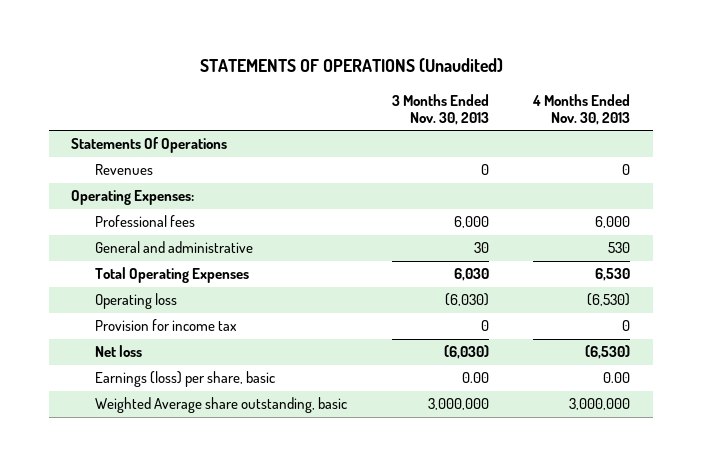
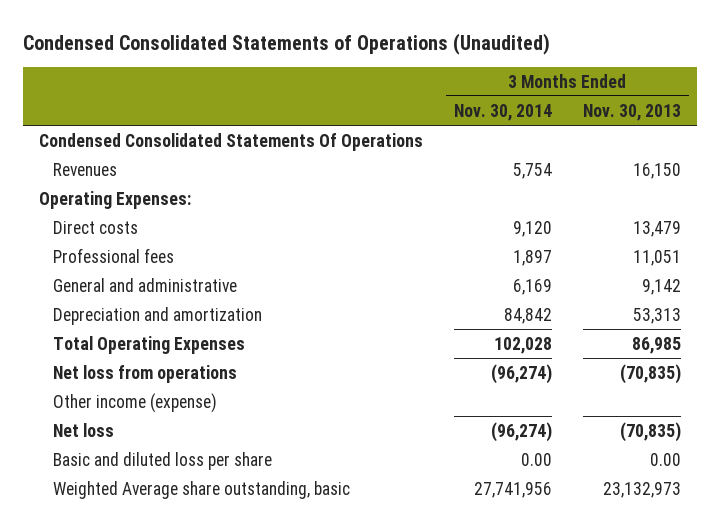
[199,58,503,73] STATEMENTS OF OPERATIONS (Unaudited) -> [22,32,550,55] Condensed Consolidated Statements of Operations (Unaudited)
[532,93,631,125] 4 Months Ended Nov. 30, 2013 -> none
none -> [453,103,552,121] Nov. 30, 2014
[71,137,228,154] Statements Of Operations -> [38,132,423,151] Condensed Consolidated Statements Of Operations
[480,164,489,176] 0 -> [633,162,682,179] 16,150
[94,293,177,310] Operating loss -> none
[94,319,237,332] Provision for income tax -> none
none -> [53,220,139,234] Direct costs
[453,216,489,229] 6,000 -> [633,249,682,266] 11,051
[473,242,489,254] 30 -> [642,278,682,295] 9,142
none -> [53,306,263,325] Depreciation and amortization
[453,268,489,282] 6,030 -> [632,336,682,354] 86,985
none -> [53,364,238,383] Net loss from operations
none -> [53,392,218,413] Other income (expense)
[443,345,489,360] (6,030) -> [620,421,682,442] (70,835)
[94,371,275,388] Earnings (loss) per share, basic -> [53,451,273,470] Basic and diluted loss per share
[427,398,489,411] 3,000,000 -> [603,481,682,498] 23,132,973

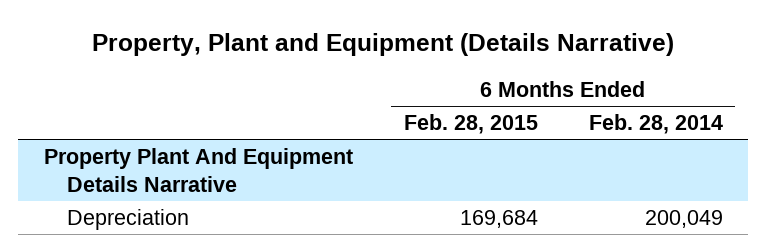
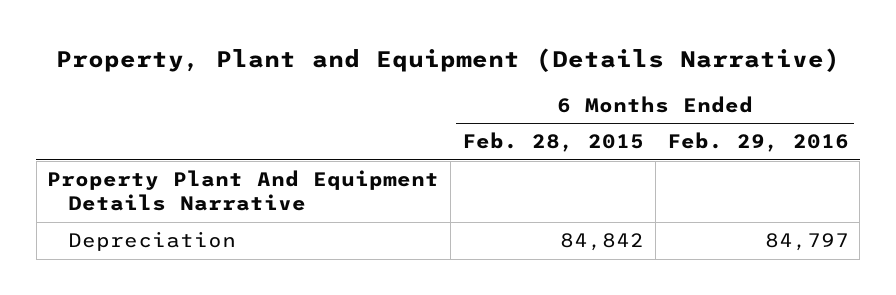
[588,114,723,135] Feb. 28, 2014 -> none
none -> [666,132,849,153] Feb. 29, 2016
[459,209,538,228] 169,684 -> [559,233,644,252] 84,842

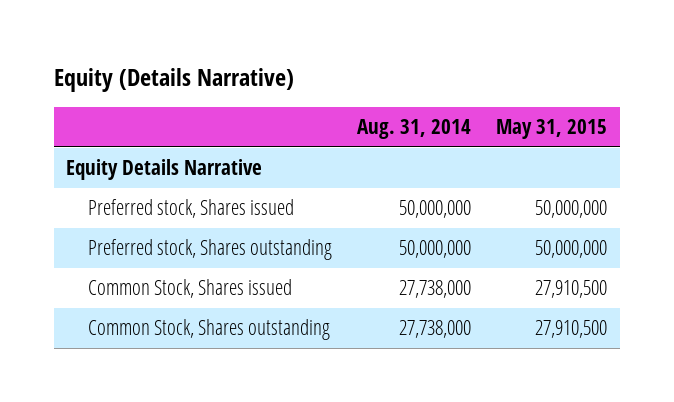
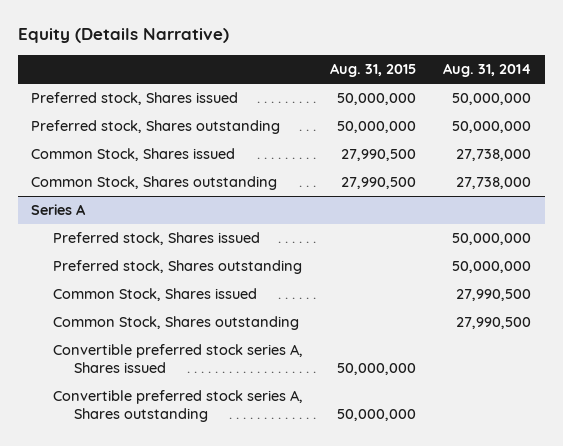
[496,119,608,140] May 31, 2015 -> none
none -> [329,63,416,78] Aug. 31, 2015
[66,159,263,181] Equity Details Narrative -> none
none -> [31,204,87,216] Series A
none -> [52,232,260,246] Preferred stock, Shares issued
none -> [52,260,302,275] Preferred stock, Shares outstanding
none -> [52,288,257,302] Common Stock, Shares issued
none -> [52,316,299,331] Common Stock, Shares outstanding
none -> [52,344,303,374] Convertible preferred stock series A, Shares issued
none -> [52,390,303,423] Convertible preferred stock series A, Shares outstanding

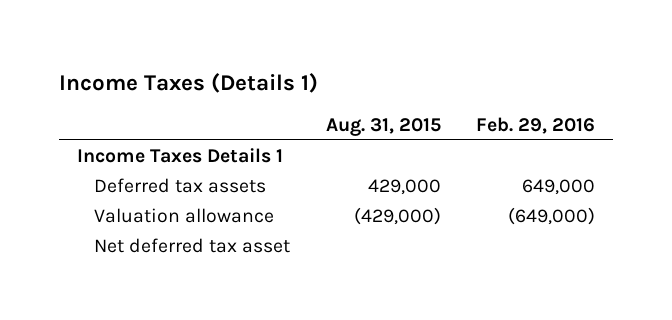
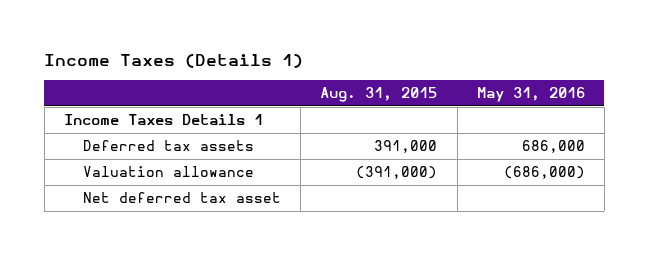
[476,116,596,134] Feb. 29, 2016 -> none
none -> [476,87,585,103] May 31, 2016
[367,179,441,196] 429,000 -> [374,140,438,154] 391,000
[353,207,441,226] (429,000) -> [356,166,438,180] (391,000)

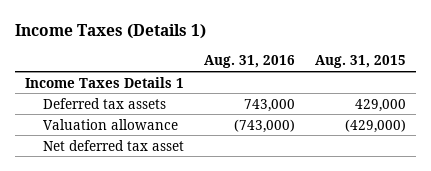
[476,87,585,103] May 31, 2016 -> none
none -> [203,55,295,69] Aug. 31, 2016
[374,140,438,154] 391,000 -> [354,98,406,112] 429,000
[356,166,438,180] (391,000) -> [344,118,406,133] (429,000)

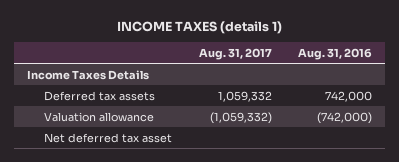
[15,24,207,40] Income Taxes (Details 1) -> [116,21,282,35] INCOME TAXES (details 1)
[314,55,406,69] Aug. 31, 2015 -> none
none -> [198,47,272,60] Aug. 31, 2017
[25,76,185,88] Income Taxes Details 1 -> [27,69,150,80] Income Taxes Details
[243,98,295,112] 743,000 -> [325,90,373,102] 742,000
[233,118,295,133] (743,000) -> [317,111,373,124] (742,000)

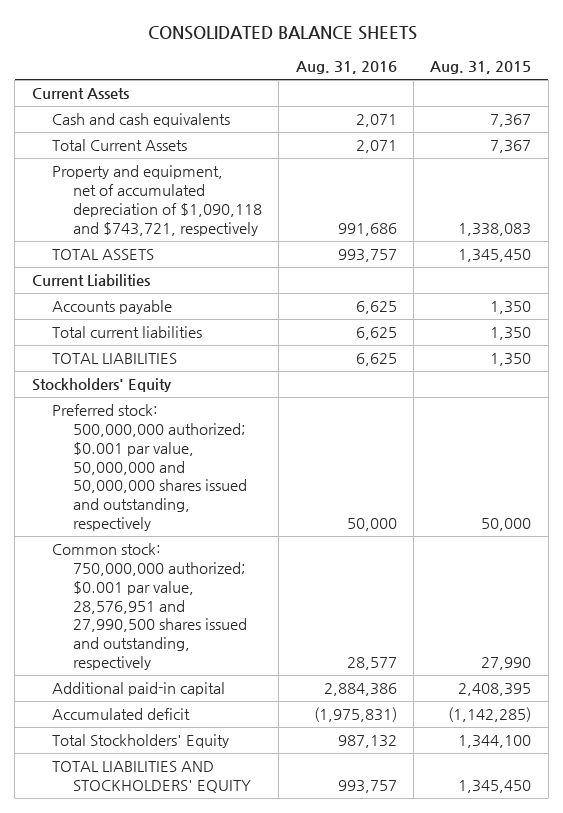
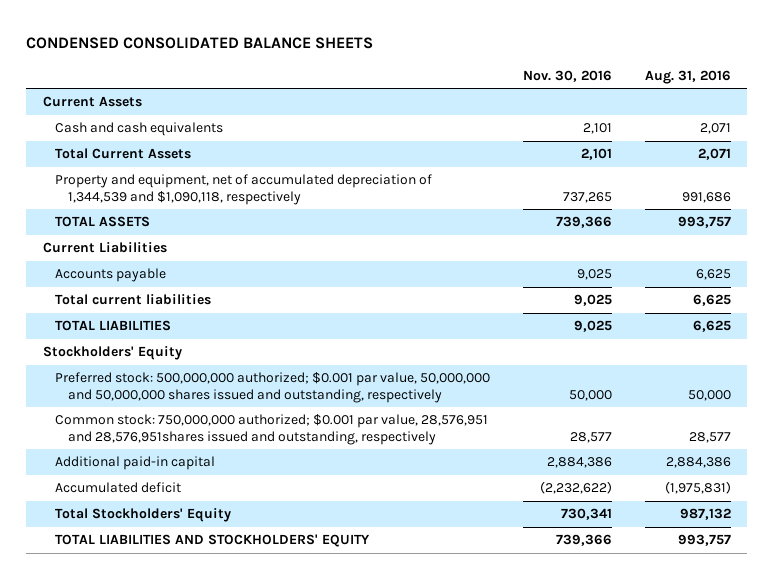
[147,26,417,41] CONSOLIDATED BALANCE SHEETS -> [26,37,374,50] CONDENSED CONSOLIDATED BALANCE SHEETS
[430,61,532,75] Aug. 31, 2015 -> none
none -> [523,69,613,82] Nov. 30, 2016
[52,165,262,236] Property and equipment, net of accumulated depreciation of $1,090,118 and $743,721, respectively -> [55,174,433,205] Property and equipment, net of accumulated depreciation of 1,344,539 and $1,090,118, respectively
[52,543,247,670] Common stock: 750,000,000 authorized; $0.001 par value, 28,576,951 and 27,990,500 shares issued and outstanding, respectively -> [55,414,489,445] Common stock: 750,000,000 authorized; $0.001 par value, 28,576,951 and 28,576,951shares issued and outstanding, respectively

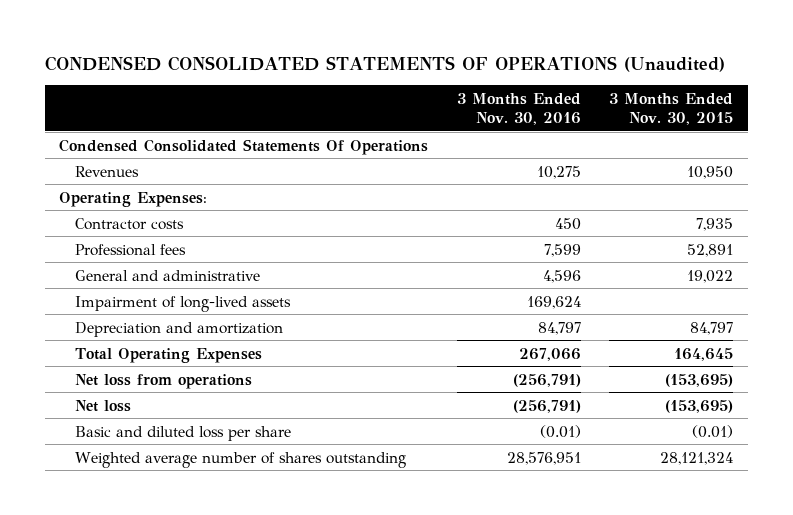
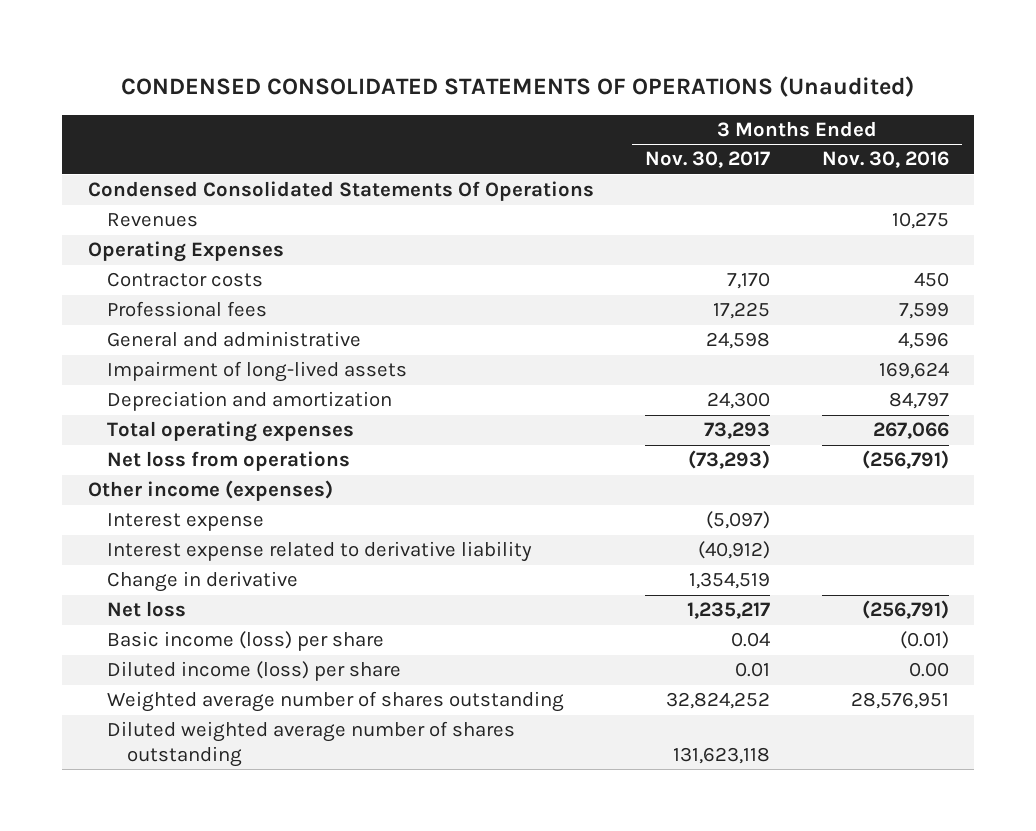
[609,92,734,125] 3 Months Ended Nov. 30, 2015 -> none
none -> [645,151,771,169] Nov. 30, 2017
[59,191,208,207] Operating Expenses: -> [87,241,284,263] Operating Expenses
[74,347,262,363] Total Operating Expenses -> [107,421,355,443] Total operating expenses
none -> [87,480,333,502] Other income (expenses)
none -> [107,513,265,532] Interest expense
none -> [107,541,533,563] Interest expense related to derivative liability
none -> [107,571,299,593] Change in derivative
[74,425,291,441] Basic and diluted loss per share -> [107,631,385,652] Basic income (loss) per share
none -> [107,661,402,682] Diluted income (loss) per share
none -> [107,721,516,767] Diluted weighted average number of shares outstanding

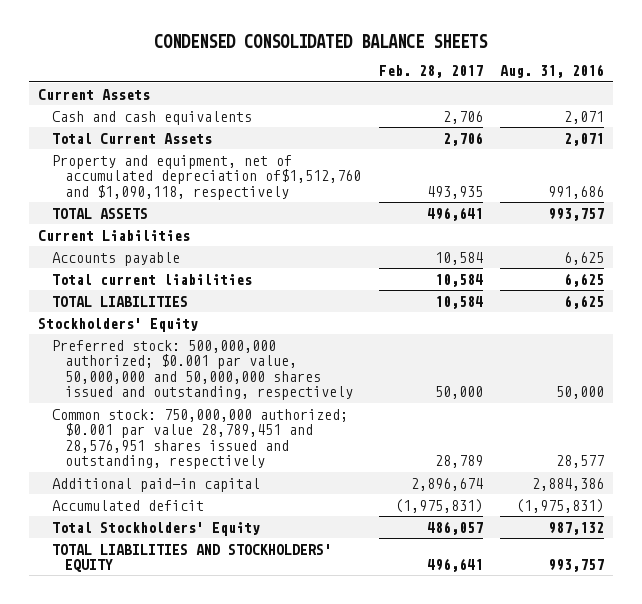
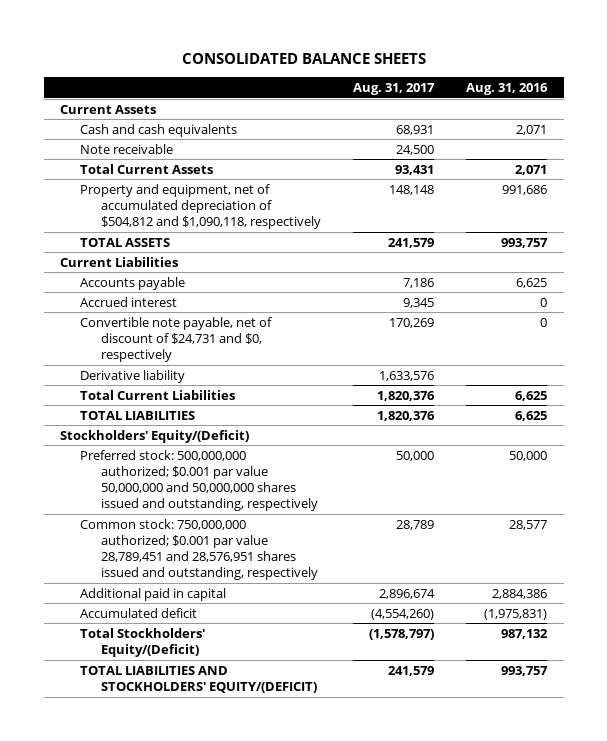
[154,33,489,48] CONDENSED CONSOLIDATED BALANCE SHEETS -> [181,53,426,65] CONSOLIDATED BALANCE SHEETS
[378,65,483,79] Feb. 28, 2017 -> none
none -> [352,83,435,96] Aug. 31, 2017
none -> [80,143,174,154] Note receivable
[51,154,362,200] Property and equipment, net of accumulated depreciation of$1,512,760 and $1,090,118, respectively -> [80,183,321,230] Property and equipment, net of accumulated depreciation of $504,812 and $1,090,118, respectively
none -> [80,296,178,307] Accrued interest
none -> [80,316,273,363] Convertible note payable, net of discount of $24,731 and $0, respectively
none -> [80,369,186,383] Derivative liability
[51,273,252,285] Total current liabilities -> [80,389,236,400] Total Current Liabilities
[37,317,198,332] Stockholders' Equity -> [59,429,249,443] Stockholders' Equity/(Deficit)
[51,339,354,401] Preferred stock: 500,000,000 authorized; $0.001 par value, 50,000,000 and 50,000,000 shares issued and outstanding, respectively -> [80,449,318,512] Preferred stock: 500,000,000 authorized; $0.001 par value 50,000,000 and 50,000,000 shares issued and outstanding, respectively
[51,477,260,492] Additional paid-in capital -> [80,587,227,601] Additional paid in capital
[51,521,260,536] Total Stockholders' Equity -> [80,627,206,658] Total Stockholders' Equity/(Deficit)
[51,543,332,573] TOTAL LIABILITIES AND STOCKHOLDERS' EQUITY -> [80,665,317,694] TOTAL LIABILITIES AND STOCKHOLDERS' EQUITY/(DEFICIT)

